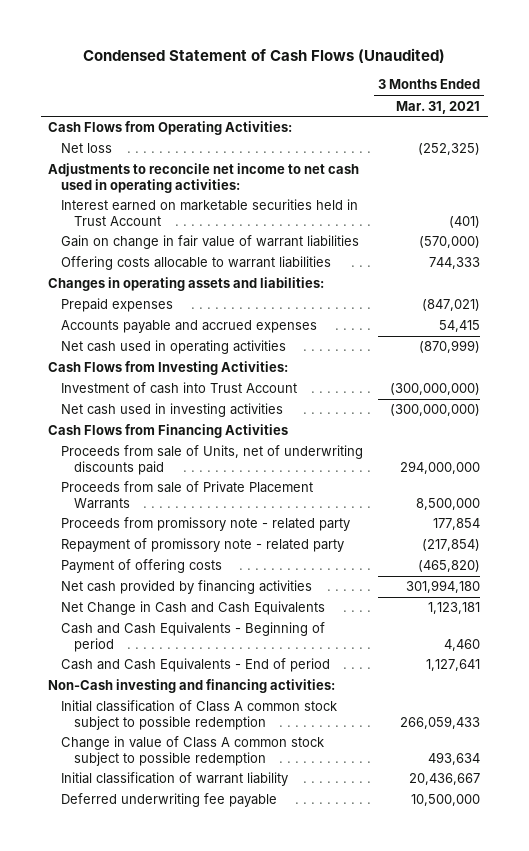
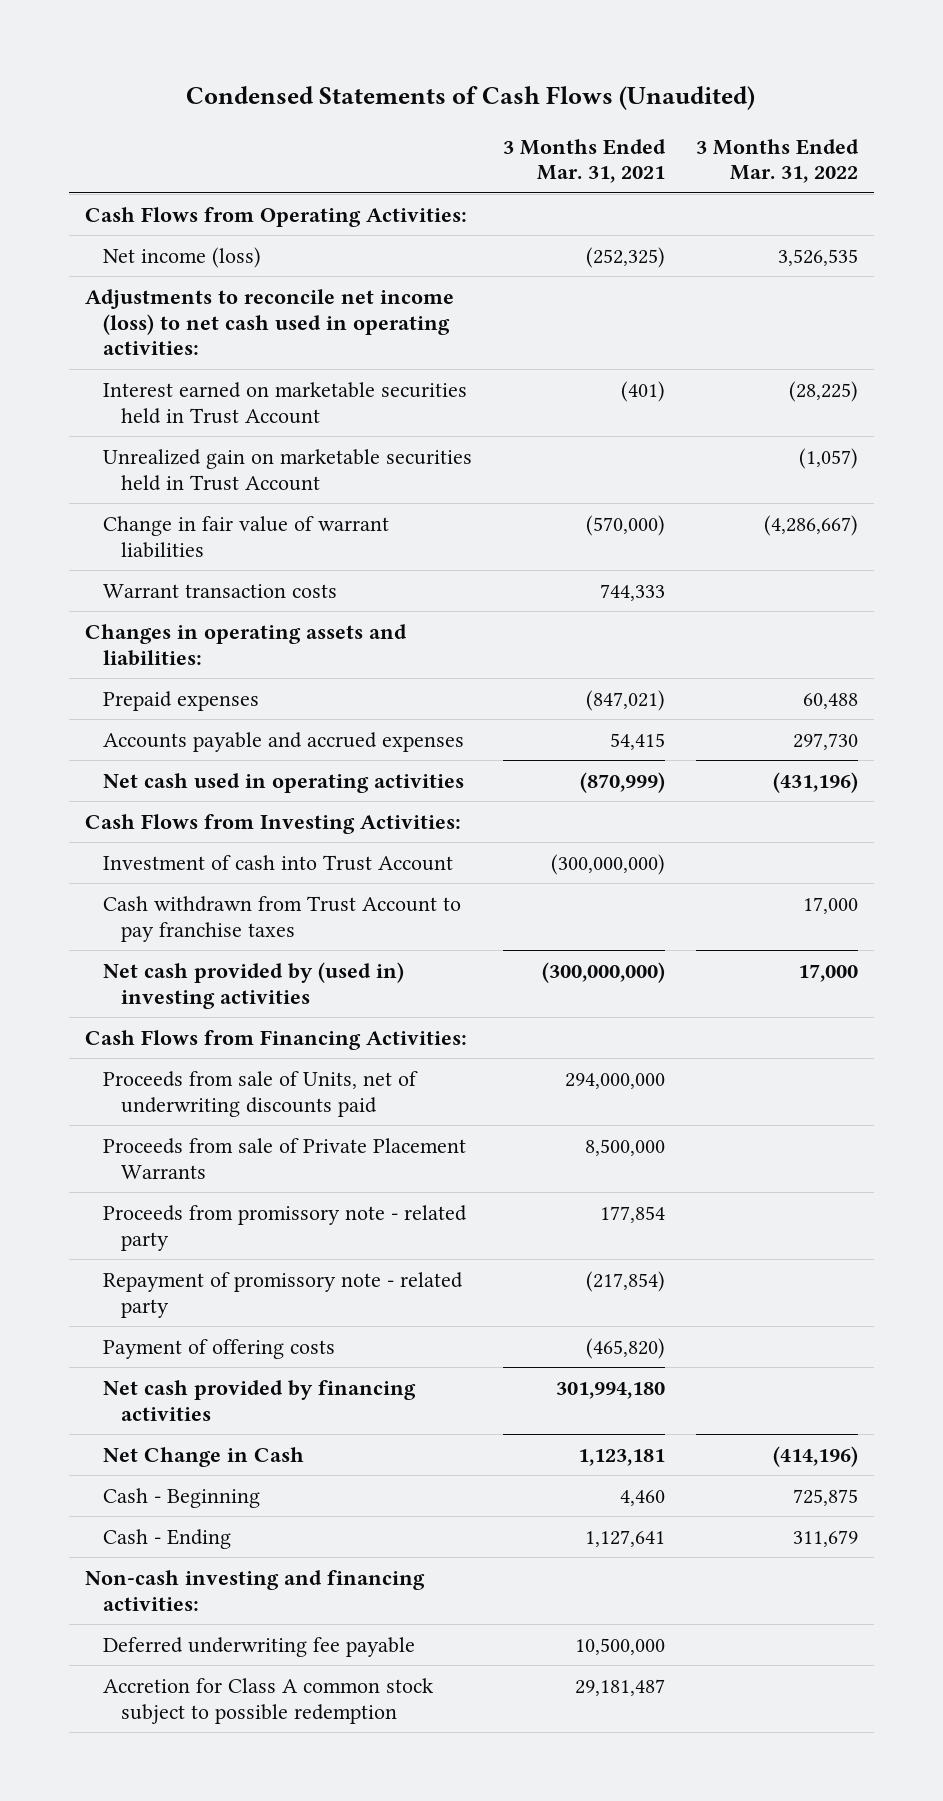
[83,48,446,64] Condensed Statement of Cash Flows (Unaudited) -> [186,85,756,110] Condensed Statements of Cash Flows (Unaudited)
none -> [696,138,860,184] 3 Months Ended Mar. 31, 2022
[61,143,113,154] Net loss -> [102,246,261,268] Net income (loss)
[48,163,360,193] Adjustments to reconcile net income to net cash used in operating activities: -> [84,288,454,356] Adjustments to reconcile net income (loss) to net cash used in operating activities:
none -> [102,448,472,491] Unrealized gain on marketable securities held in Trust Account
[61,235,360,250] Gain on change in fair value of warrant liabilities -> [102,515,389,558] Change in fair value of warrant liabilities
[61,256,332,271] Offering costs allocable to warrant liabilities -> [102,583,337,598] Warrant transaction costs
none -> [102,895,461,942] Cash withdrawn from Trust Account to pay franchise taxes
[61,403,284,418] Net cash used in investing activities -> [102,961,404,1009] Net cash provided by (used in) investing activities
[48,424,289,439] Cash Flows from Financing Activities -> [84,1029,467,1050] Cash Flows from Financing Activities:
[61,700,338,730] Initial classification of Class A common stock subject to possible redemption -> none
[61,736,325,766] Change in value of Class A common stock subject to possible redemption -> none
[61,772,289,787] Initial classification of warrant liability -> none
[61,601,326,616] Net Change in Cash and Cash Equivalents -> [102,1446,304,1467] Net Change in Cash
[61,622,326,652] Cash and Cash Equivalents - Beginning of period -> [102,1487,260,1508] Cash - Beginning
[61,658,331,673] Cash and Cash Equivalents - End of period -> [102,1528,231,1549] Cash - Ending
[48,679,336,694] Non-Cash investing and financing activities: -> [84,1569,425,1611] Non-cash investing and financing activities:
none -> [102,1677,434,1724] Accretion for Class A common stock subject to possible redemption

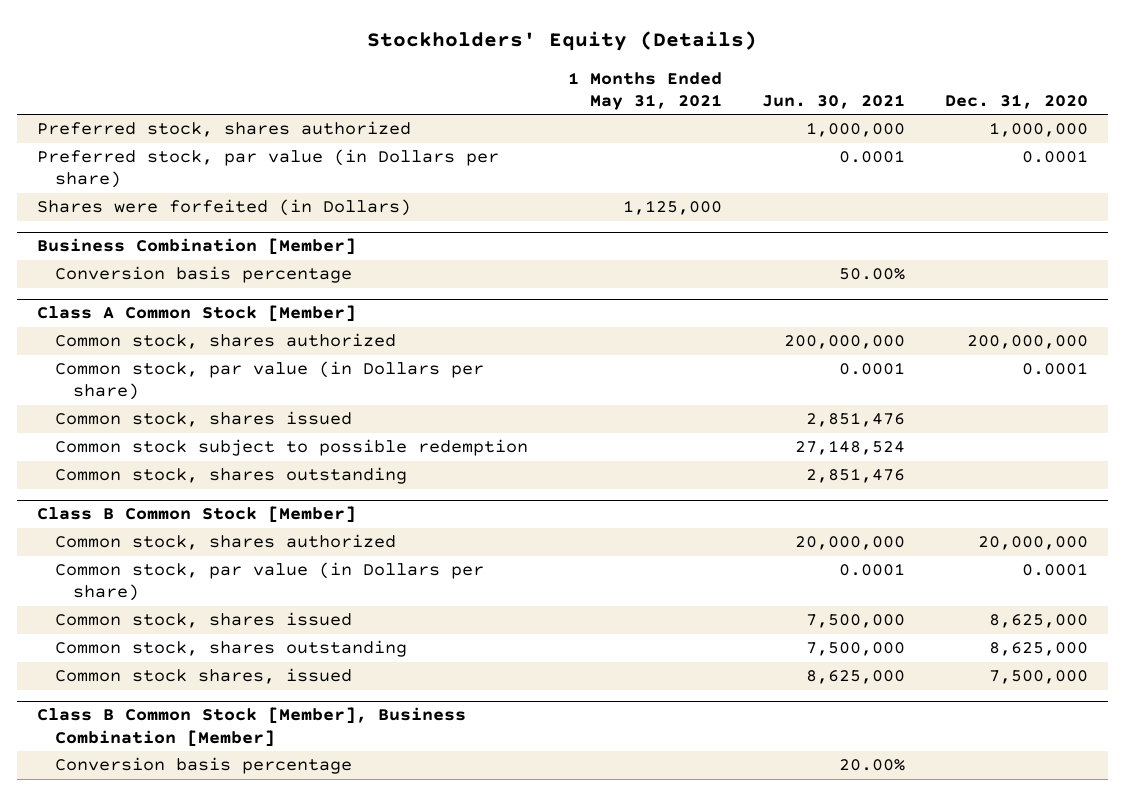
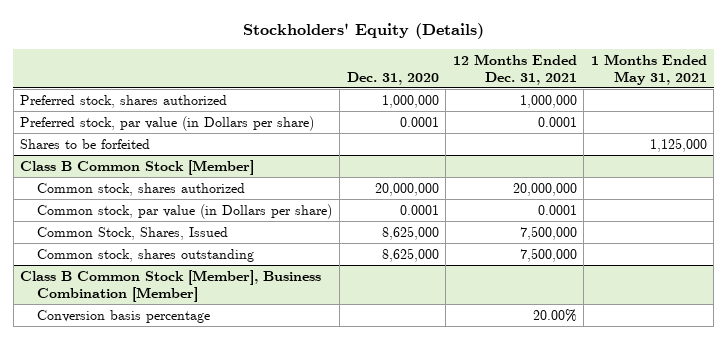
[761,93,905,109] Jun. 30, 2021 -> none
none -> [452,53,577,85] 12 Months Ended Dec. 31, 2021
[37,238,357,256] Business Combination [Member] -> none
[54,266,352,284] Conversion basis percentage -> none
[37,305,357,323] Class A Common Stock [Member] -> none
[54,333,396,350] Common stock, shares authorized -> none
[54,361,484,401] Common stock, par value (in Dollars per share) -> none
[54,411,352,428] Common stock, shares issued -> none
[54,439,528,457] Common stock subject to possible redemption -> none
[54,467,407,485] Common stock, shares outstanding -> none
[37,199,412,217] Shares were forfeited (in Dollars) -> [20,138,151,149] Shares to be forfeited
[54,612,352,629] Common stock, shares issued -> [37,226,229,240] Common Stock, Shares, Issued
[54,668,352,685] Common stock shares, issued -> none

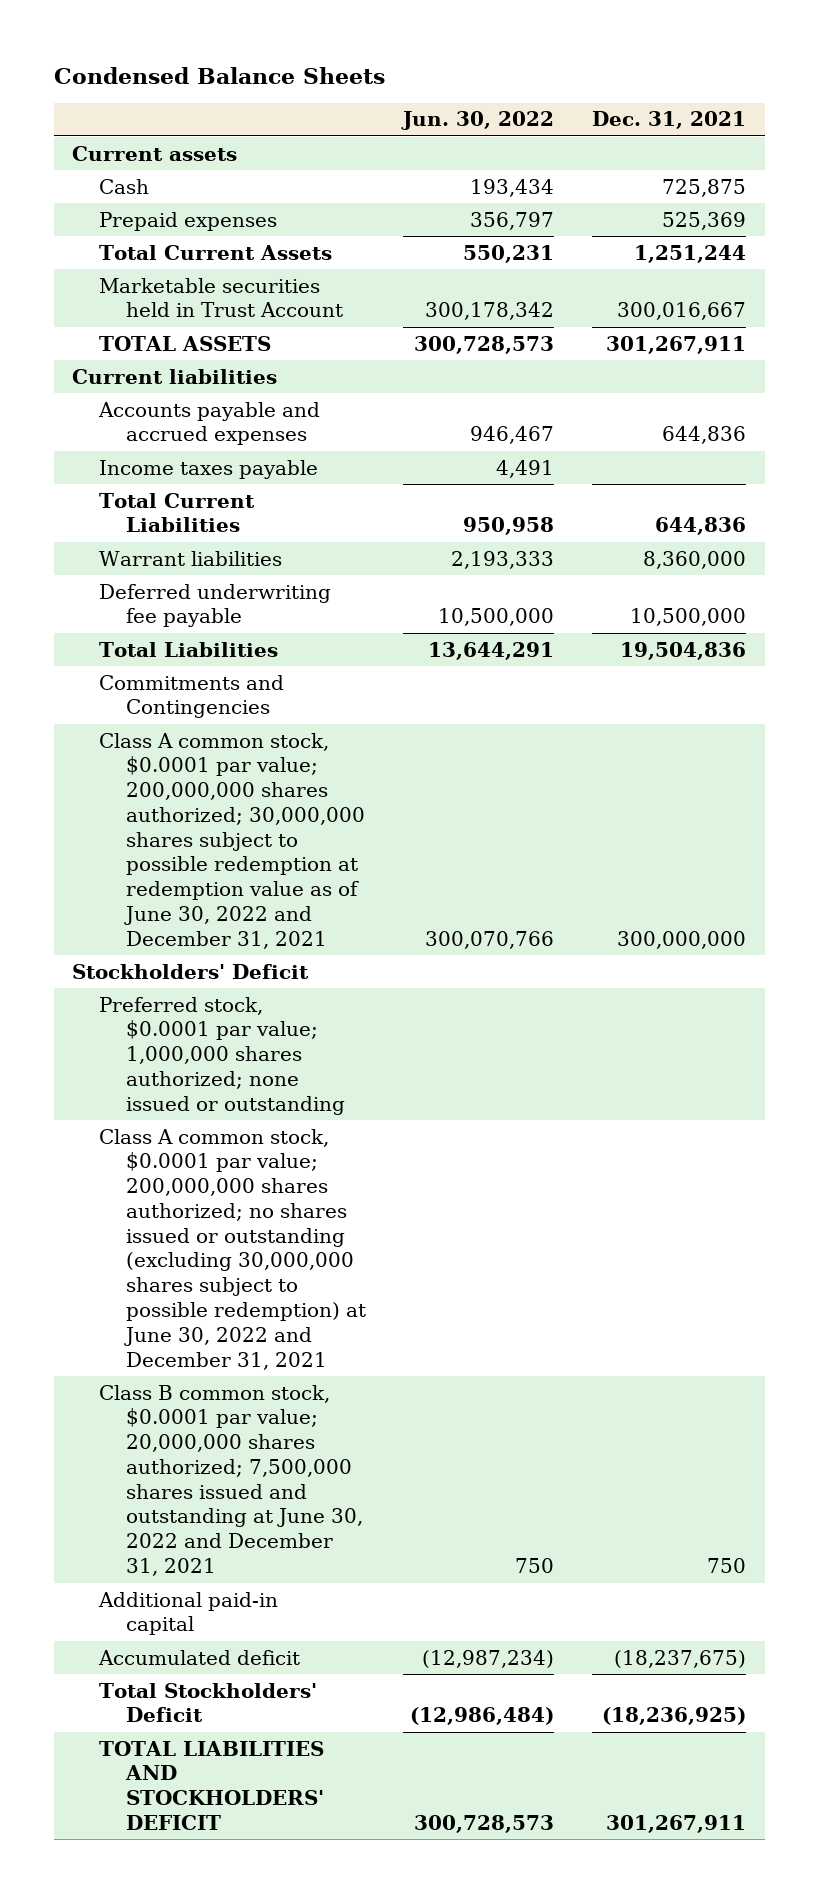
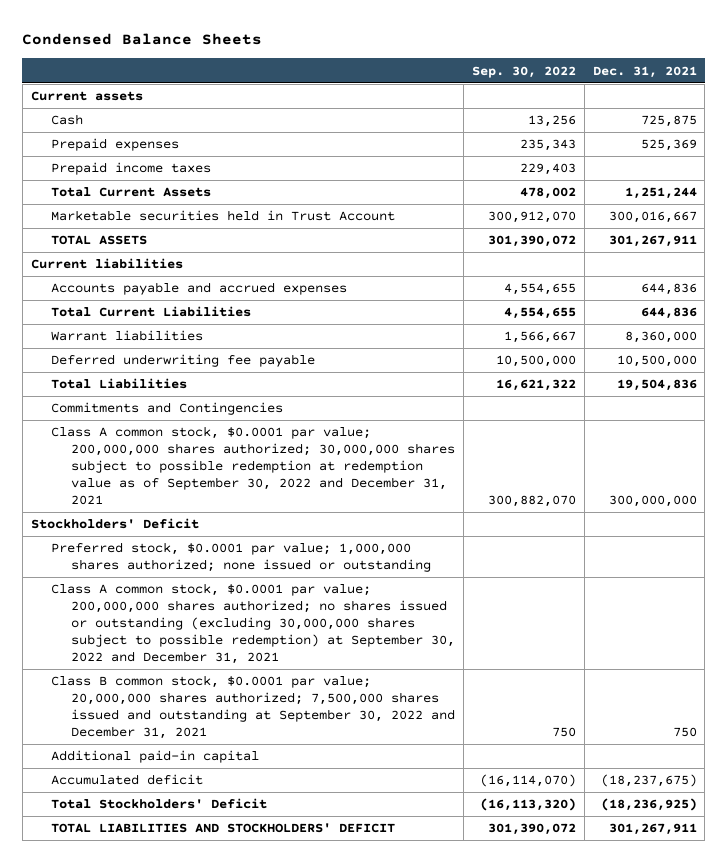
[401,111,555,131] Jun. 30, 2022 -> none
none -> [471,65,576,78] Sep. 30, 2022
none -> [50,162,211,176] Prepaid income taxes
[99,459,319,479] Income taxes payable -> none
[99,732,365,949] Class A common stock, $0.0001 par value; 200,000,000 shares authorized; 30,000,000 shares subject to possible redemption at redemption value as of June 30, 2022 and December 31, 2021 -> [50,426,456,505] Class A common stock, $0.0001 par value; 200,000,000 shares authorized; 30,000,000 shares subject to possible redemption at redemption value as of September 30, 2022 and December 31, 2021
[99,1128,366,1370] Class A common stock, $0.0001 par value; 200,000,000 shares authorized; no shares issued or outstanding (excluding 30,000,000 shares subject to possible redemption) at June 30, 2022 and December 31, 2021 -> [50,583,456,664] Class A common stock, $0.0001 par value; 200,000,000 shares authorized; no shares issued or outstanding (excluding 30,000,000 shares subject to possible redemption) at September 30, 2022 and December 31, 2021
[99,1384,363,1577] Class B common stock, $0.0001 par value; 20,000,000 shares authorized; 7,500,000 shares issued and outstanding at June 30, 2022 and December 31, 2021 -> [50,675,456,739] Class B common stock, $0.0001 par value; 20,000,000 shares authorized; 7,500,000 shares issued and outstanding at September 30, 2022 and December 31, 2021

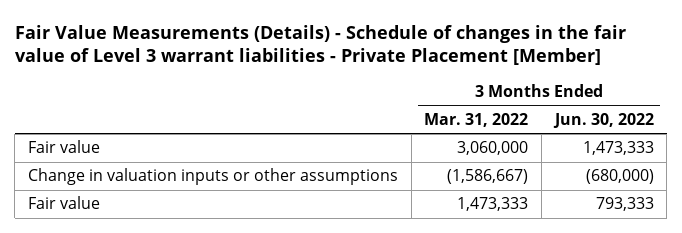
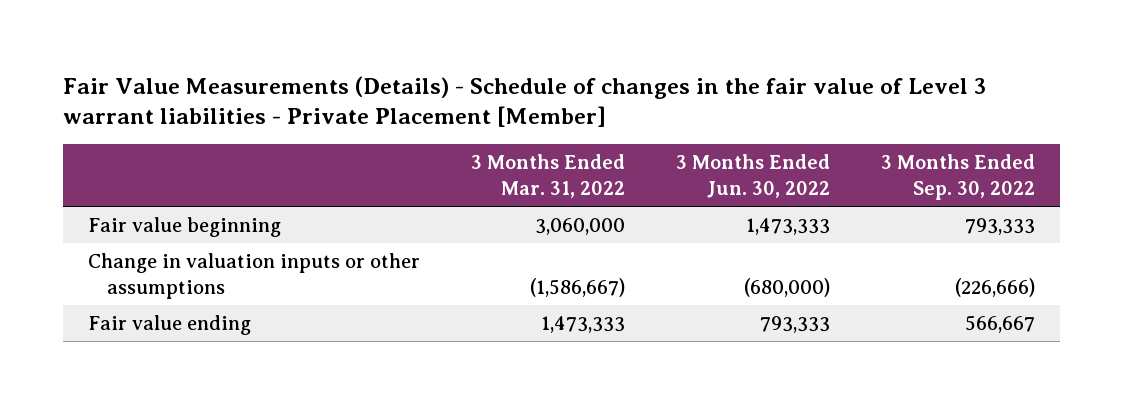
none -> [881,154,1036,200] 3 Months Ended Sep. 30, 2022
[28,140,101,154] Fair value -> [88,216,282,237] Fair value beginning
[28,196,101,210] Fair value -> [88,314,252,335] Fair value ending

